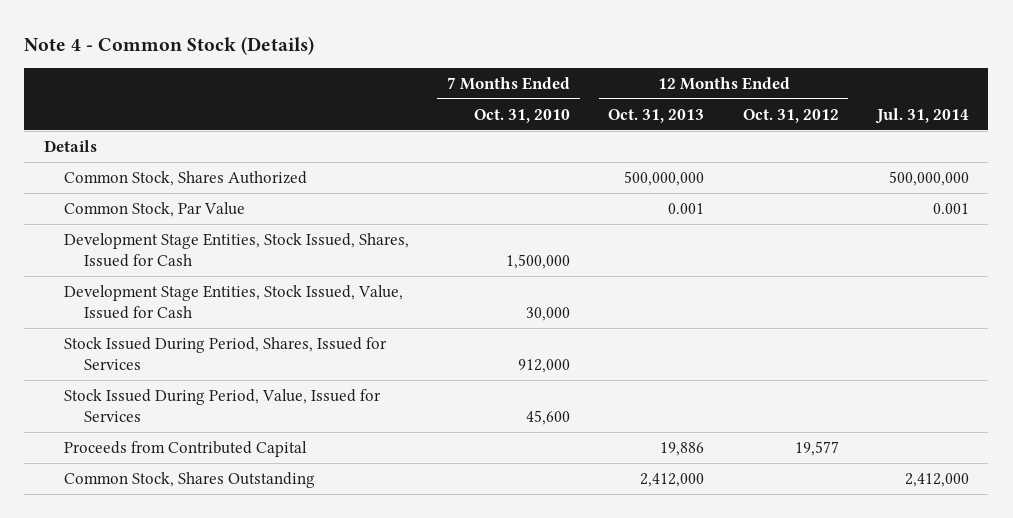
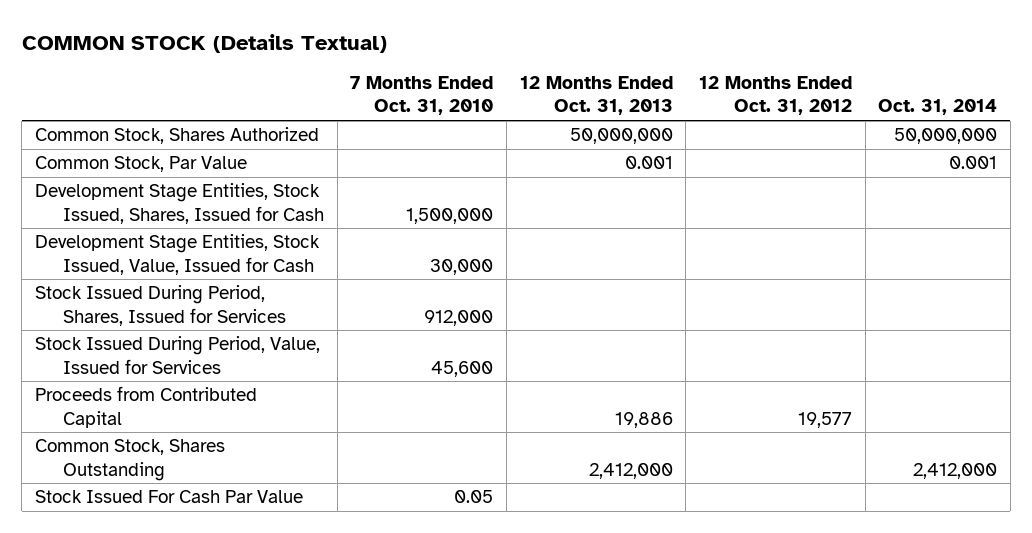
[24,35,315,55] Note 4 - Common Stock (Details) -> [21,34,387,54] COMMON STOCK (Details Textual)
[875,107,970,124] Jul. 31, 2014 -> none
none -> [878,99,998,116] Oct. 31, 2014
[43,140,97,153] Details -> none
[624,171,705,187] 500,000,000 -> [569,128,673,145] 50,000,000
none -> [34,490,303,504] Stock Issued For Cash Par Value

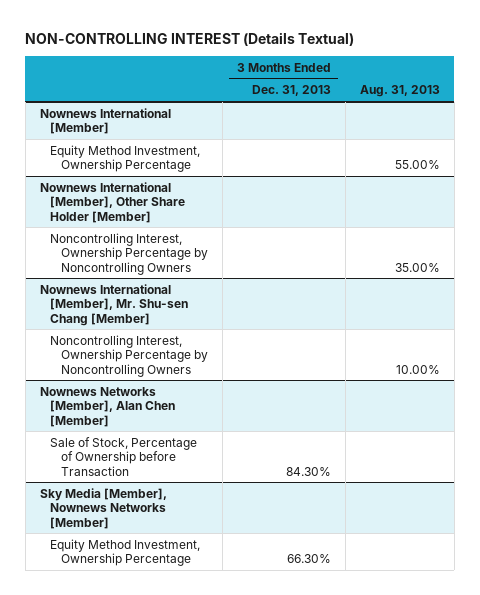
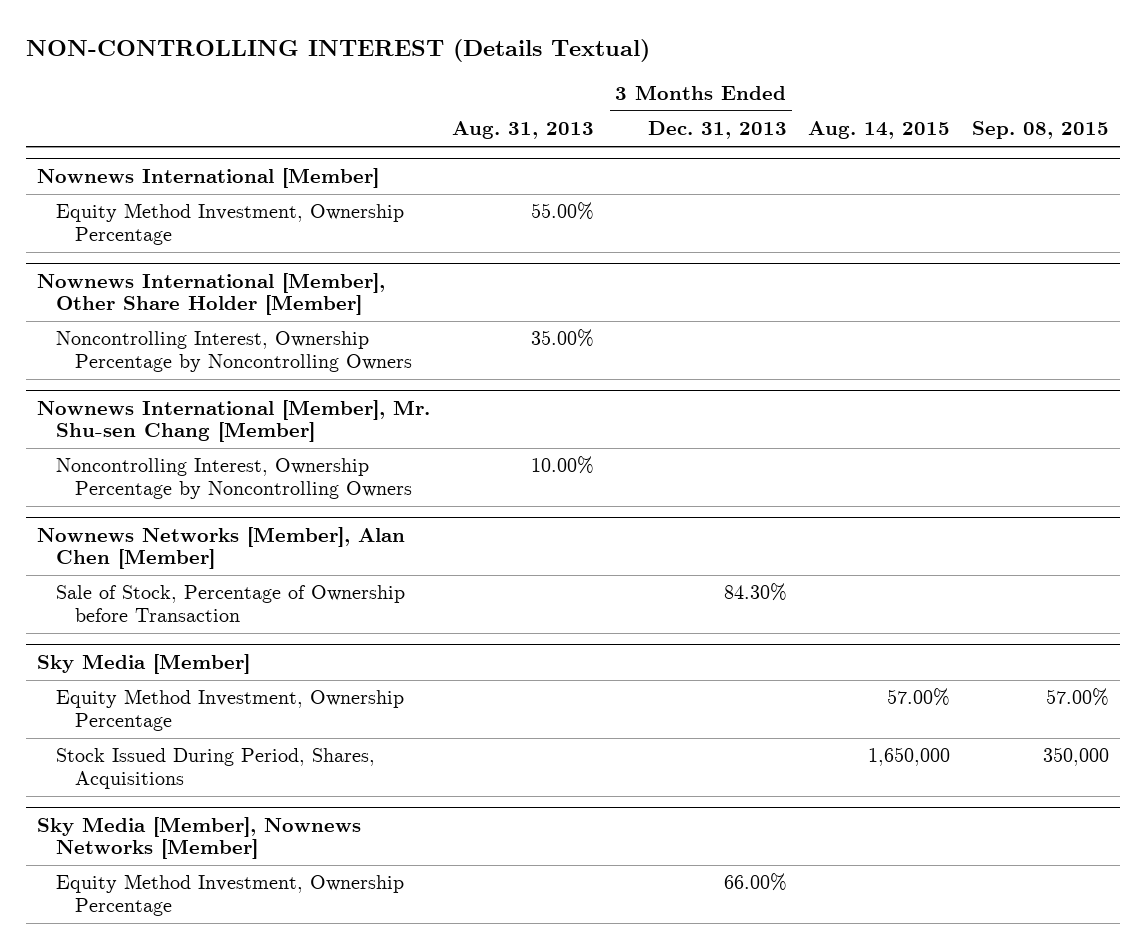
none -> [808,121,951,140] Aug. 14, 2015
none -> [972,121,1110,140] Sep. 08, 2015
none -> [37,653,251,674] Sky Media [Member]
none -> [56,689,405,731] Equity Method Investment, Ownership Percentage
none -> [56,748,376,789] Stock Issued During Period, Shares, Acquisitions
[286,554,331,564] 66.30% -> [723,873,787,892] 66.00%

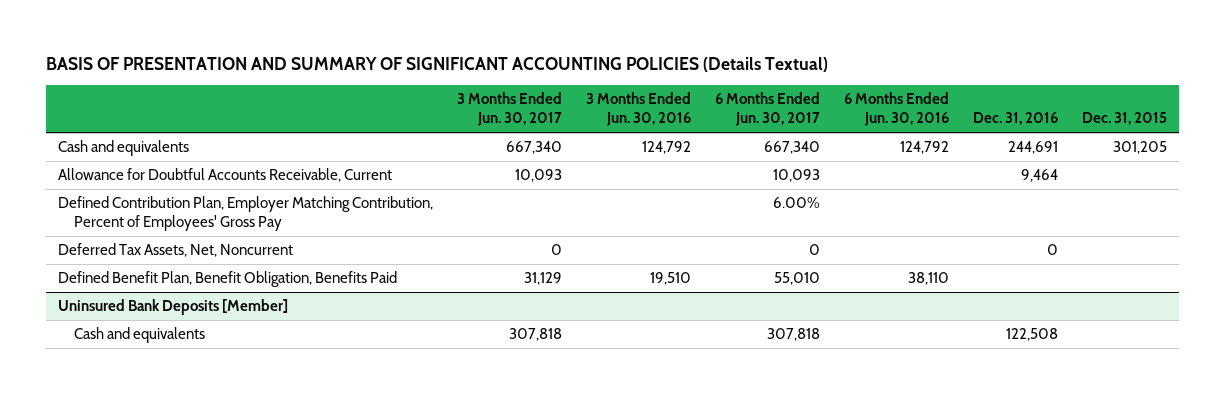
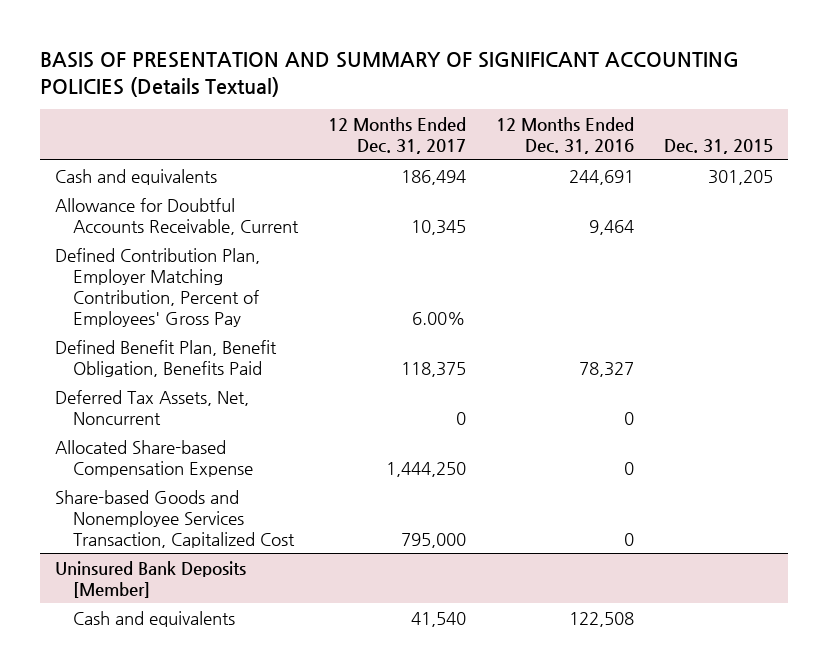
[457,92,563,127] 3 Months Ended Jun. 30, 2017 -> none
[586,92,692,127] 3 Months Ended Jun. 30, 2016 -> none
[715,92,821,127] 6 Months Ended Jun. 30, 2017 -> none
[843,92,949,127] 6 Months Ended Jun. 30, 2016 -> none
[972,112,1058,126] Dec. 31, 2016 -> none
none -> [327,116,466,154] 12 Months Ended Dec. 31, 2017
none -> [496,116,635,154] 12 Months Ended Dec. 31, 2016
[58,243,294,258] Deferred Tax Assets, Net, Noncurrent -> [55,389,250,425] Deferred Tax Assets, Net, Noncurrent
none -> [55,439,253,477] Allocated Share-based Compensation Expense
none -> [55,489,295,548] Share-based Goods and Nonemployee Services Transaction, Capitalized Cost

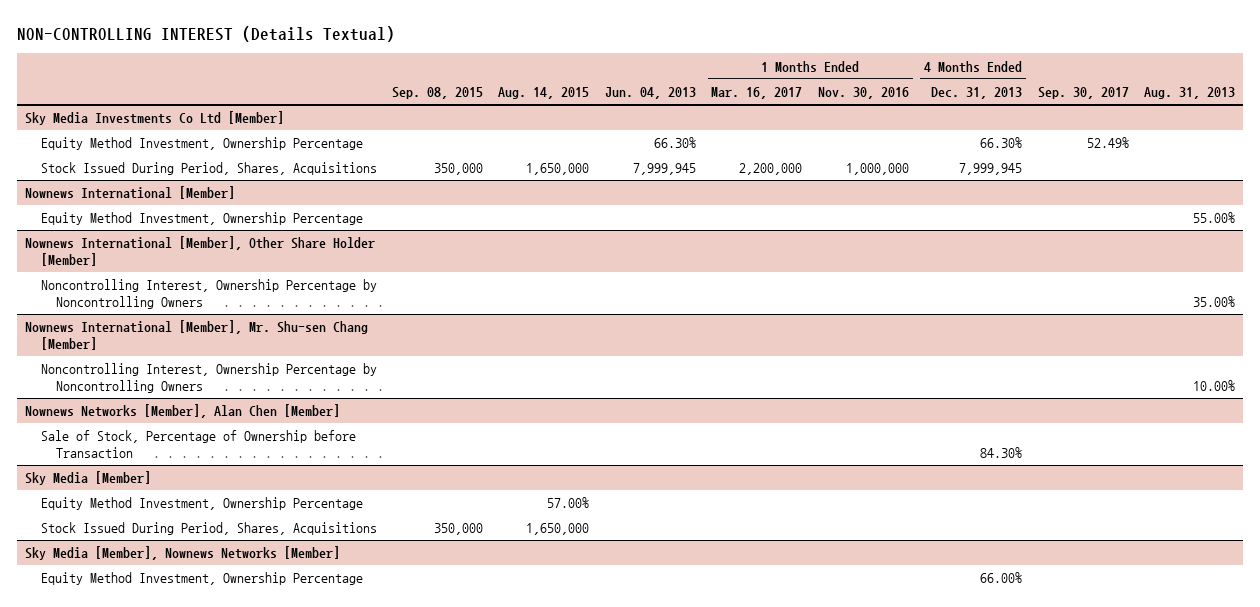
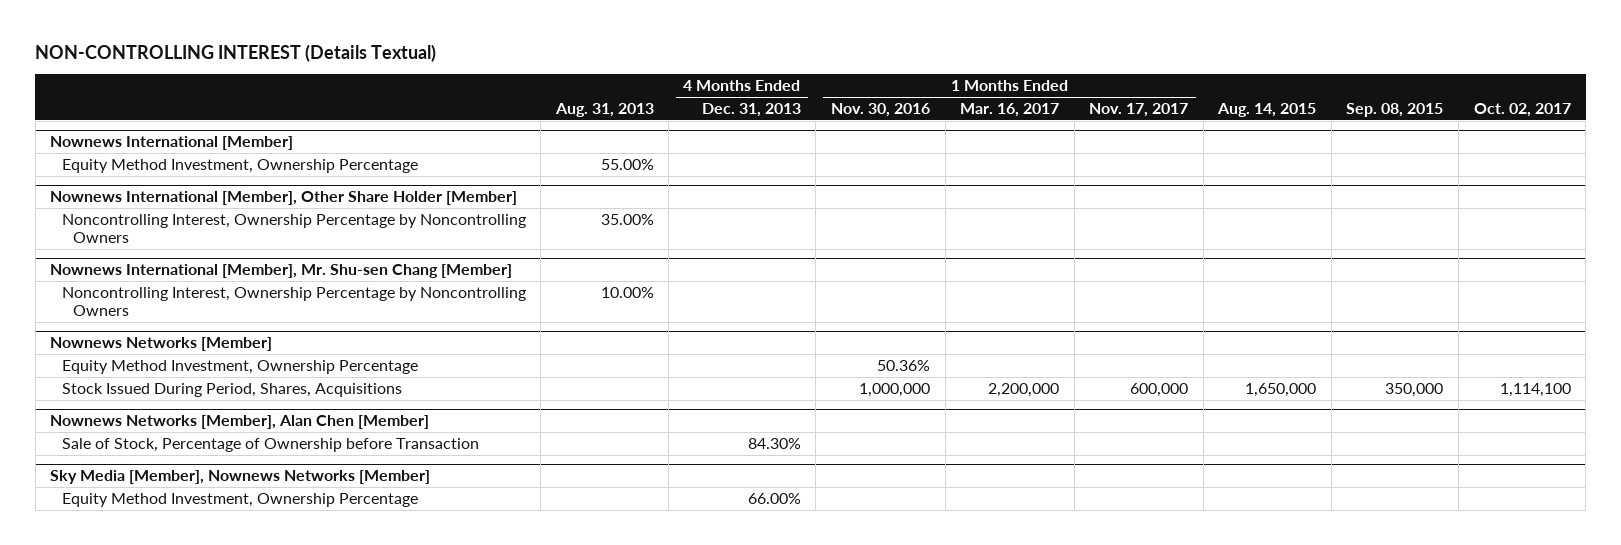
[604,86,696,99] Jun. 04, 2013 -> none
[1037,86,1129,99] Sep. 30, 2017 -> none
none -> [1089,102,1189,117] Nov. 17, 2017
none -> [1473,102,1571,117] Oct. 02, 2017
[24,111,284,126] Sky Media Investments Co Ltd [Member] -> none
[40,137,363,151] Equity Method Investment, Ownership Percentage -> none
[40,162,377,176] Stock Issued During Period, Shares, Acquisitions -> none
none -> [50,336,273,351] Nownews Networks [Member]
none -> [61,359,418,374] Equity Method Investment, Ownership Percentage
none -> [61,382,402,397] Stock Issued During Period, Shares, Acquisitions
[24,471,151,486] Sky Media [Member] -> none
[40,497,363,511] Equity Method Investment, Ownership Percentage -> none
[40,522,377,536] Stock Issued During Period, Shares, Acquisitions -> none

